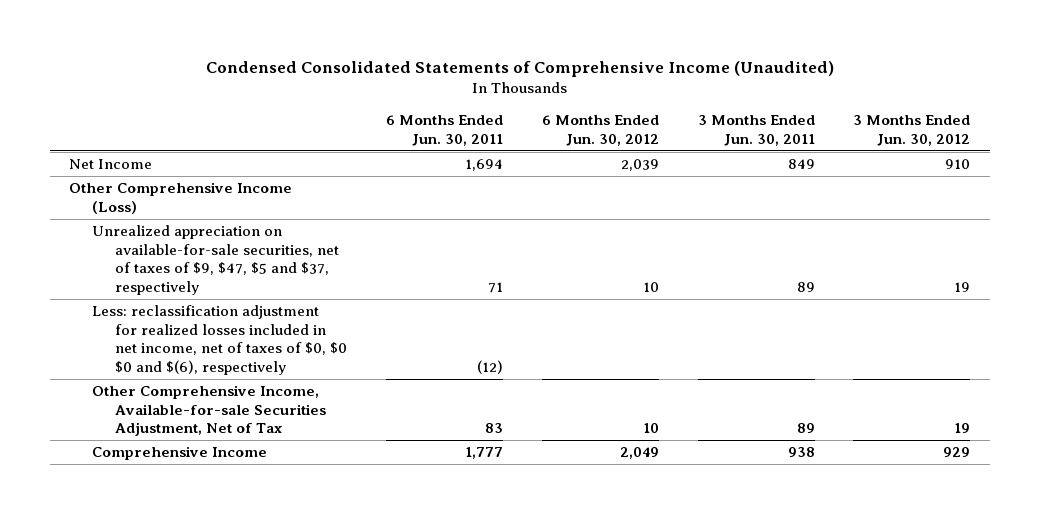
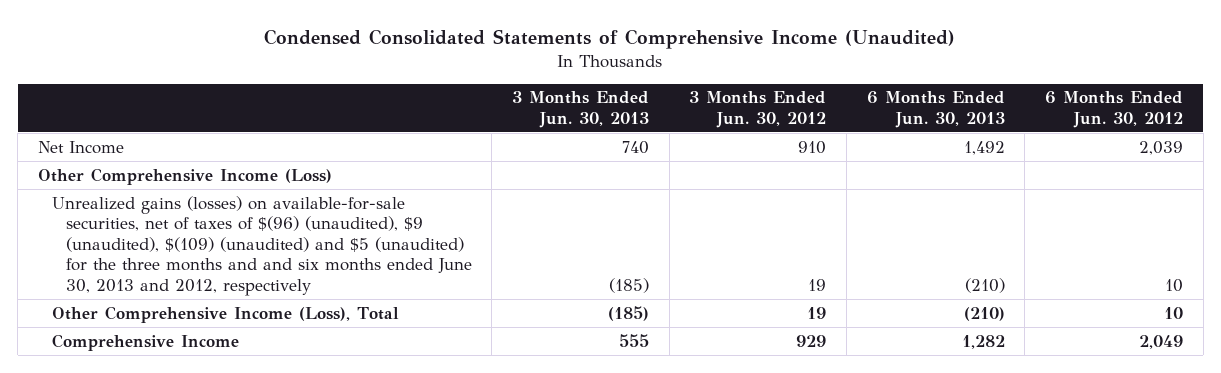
[385,115,503,146] 6 Months Ended Jun. 30, 2011 -> none
[697,115,815,146] 3 Months Ended Jun. 30, 2011 -> none
none -> [511,91,649,128] 3 Months Ended Jun. 30, 2013
none -> [866,91,1005,128] 6 Months Ended Jun. 30, 2013
[92,305,347,375] Less: reclassification adjustment for realized losses included in net income, net of taxes of $0, $0 $0 and $(6), respectively -> none
[92,225,339,295] Unrealized appreciation on available-for-sale securities, net of taxes of $9, $47, $5 and $37, respectively -> [51,195,472,296] Unrealized gains (losses) on available-for-sale securities, net of taxes of $(96) (unaudited), $9 (unaudited), $(109) (unaudited) and $5 (unaudited) for the three months and and six months ended June 30, 2013 and 2012, respectively
[92,385,326,437] Other Comprehensive Income, Available-for-sale Securities Adjustment, Net of Tax -> [51,305,399,323] Other Comprehensive Income (Loss), Total

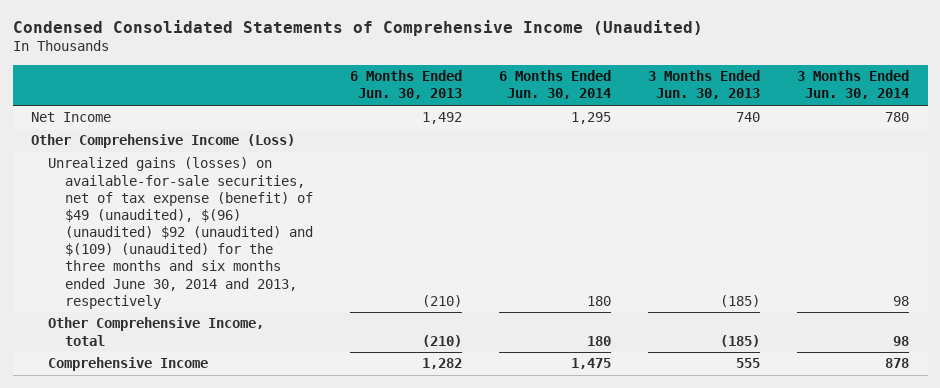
[689,91,827,128] 3 Months Ended Jun. 30, 2012 -> none
[1044,91,1183,128] 6 Months Ended Jun. 30, 2012 -> none
none -> [498,70,611,100] 6 Months Ended Jun. 30, 2014
none -> [797,70,910,100] 3 Months Ended Jun. 30, 2014
[51,195,472,296] Unrealized gains (losses) on available-for-sale securities, net of taxes of $(96) (unaudited), $9 (unaudited), $(109) (unaudited) and $5 (unaudited) for the three months and and six months ended June 30, 2013 and 2012, respectively -> [47,157,313,309] Unrealized gains (losses) on available-for-sale securities, net of tax expense (benefit) of $49 (unaudited), $(96) (unaudited) $92 (unaudited) and $(109) (unaudited) for the three months and six months ended June 30, 2014 and 2013, respectively
[51,305,399,323] Other Comprehensive Income (Loss), Total -> [47,317,264,346] Other Comprehensive Income, total

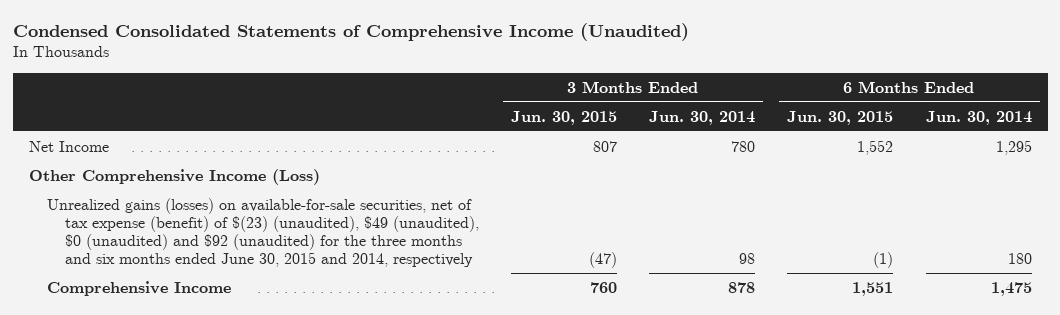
[349,70,462,100] 6 Months Ended Jun. 30, 2013 -> none
[648,70,761,100] 3 Months Ended Jun. 30, 2013 -> none
none -> [511,110,618,125] Jun. 30, 2015
none -> [787,110,894,125] Jun. 30, 2015
[47,317,264,346] Other Comprehensive Income, total -> none
[47,157,313,309] Unrealized gains (losses) on available-for-sale securities, net of tax expense (benefit) of $49 (unaudited), $(96) (unaudited) $92 (unaudited) and $(109) (unaudited) for the three months and six months ended June 30, 2014 and 2013, respectively -> [46,197,480,268] Unrealized gains (losses) on available-for-sale securities, net of tax expense (benefit) of $(23) (unaudited), $49 (unaudited), $0 (unaudited) and $92 (unaudited) for the three months and six months ended June 30, 2015 and 2014, respectively

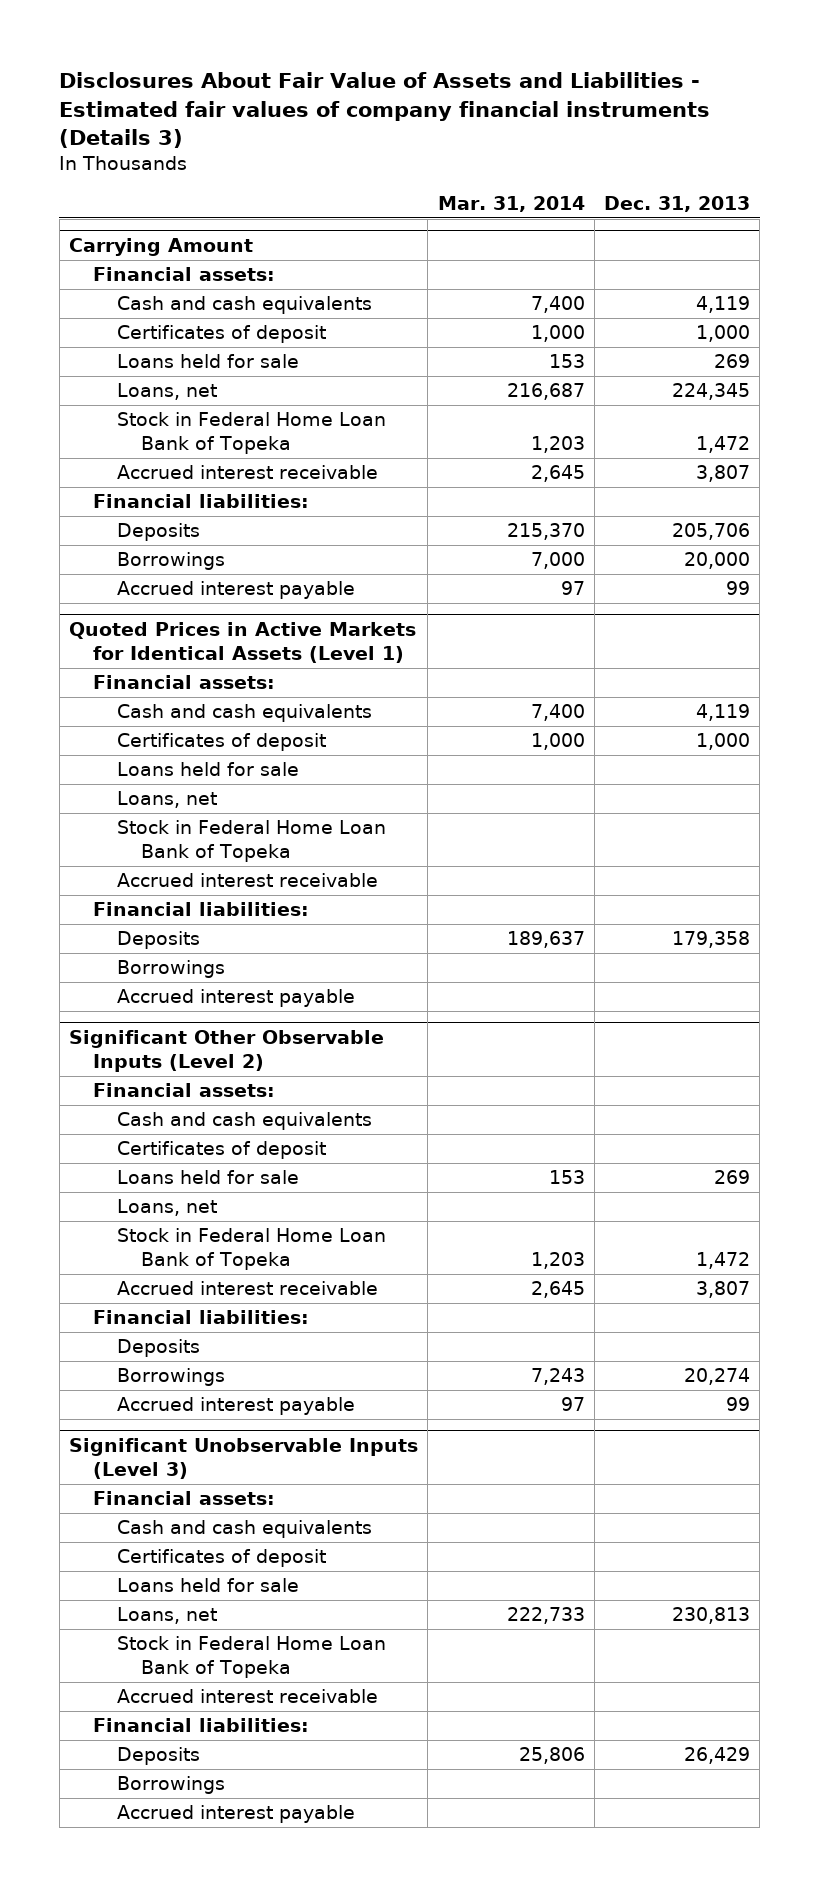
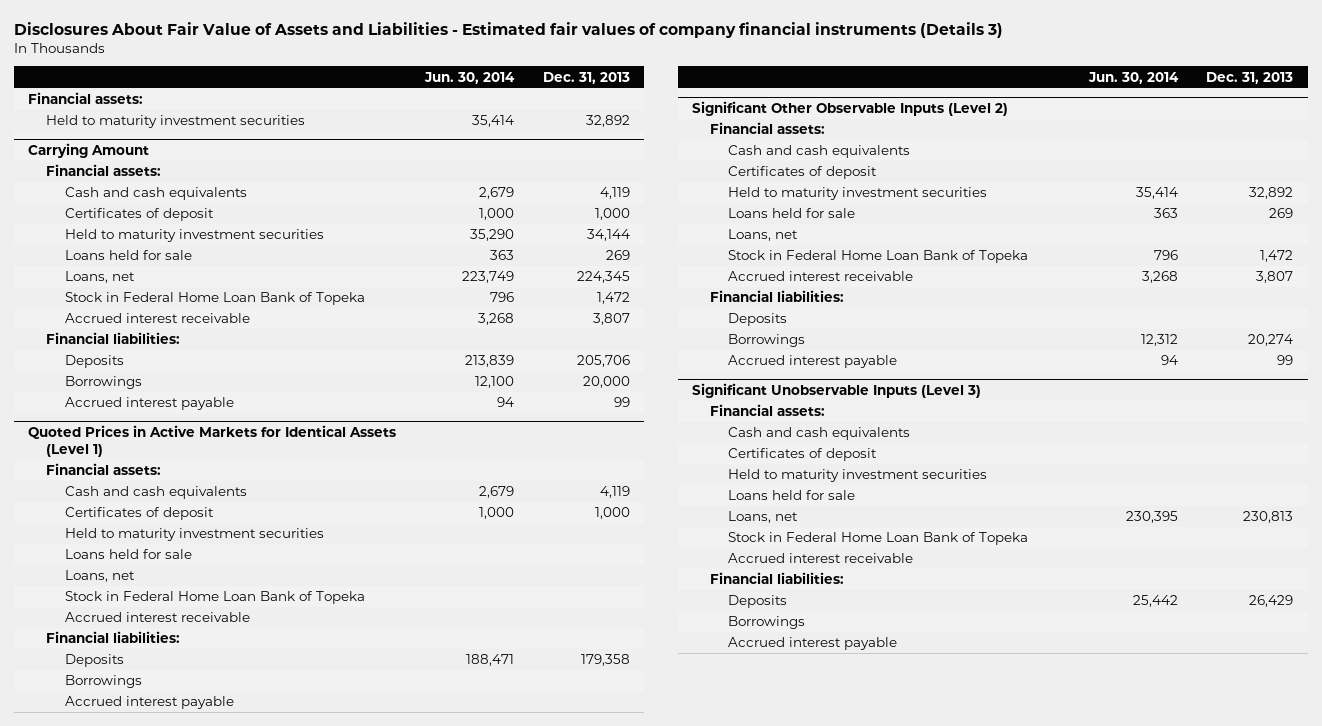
[437,196,585,213] Mar. 31, 2014 -> none
none -> [424,71,516,84] Jun. 30, 2014
none -> [28,92,144,105] Financial assets:
none -> [46,115,306,129] Held to maturity investment securities
none -> [64,229,324,243] Held to maturity investment securities
none -> [64,528,324,542] Held to maturity investment securities
none -> [728,187,988,201] Held to maturity investment securities
none -> [728,469,988,483] Held to maturity investment securities

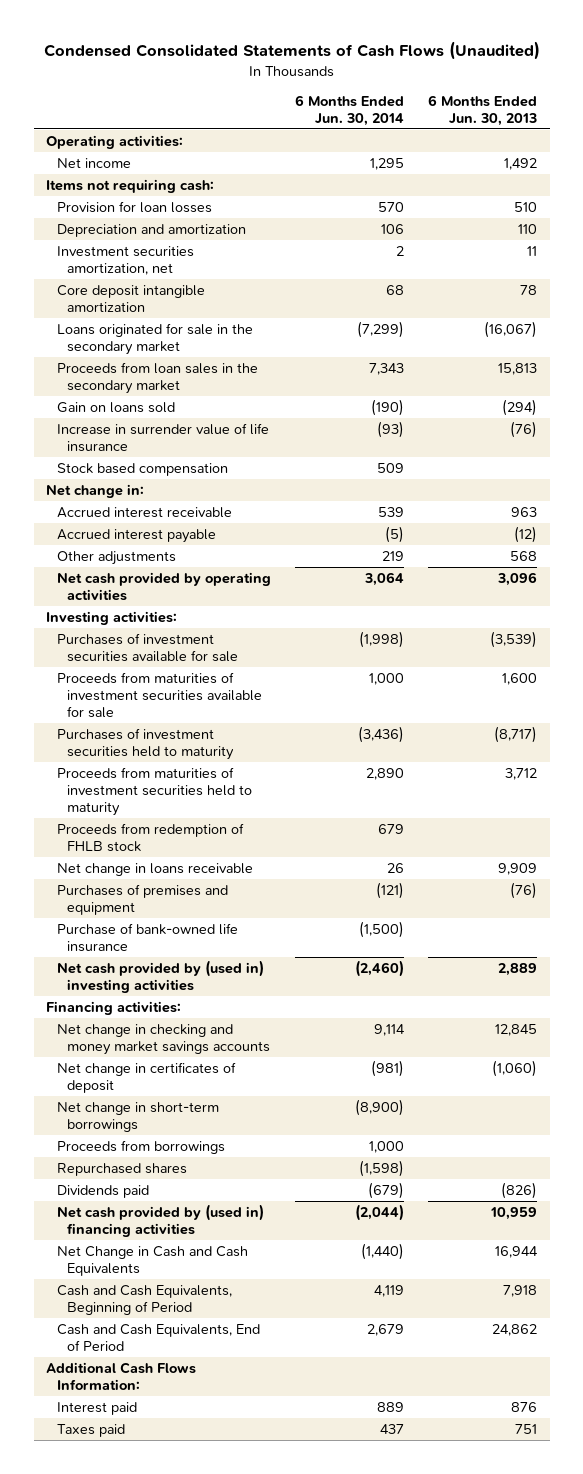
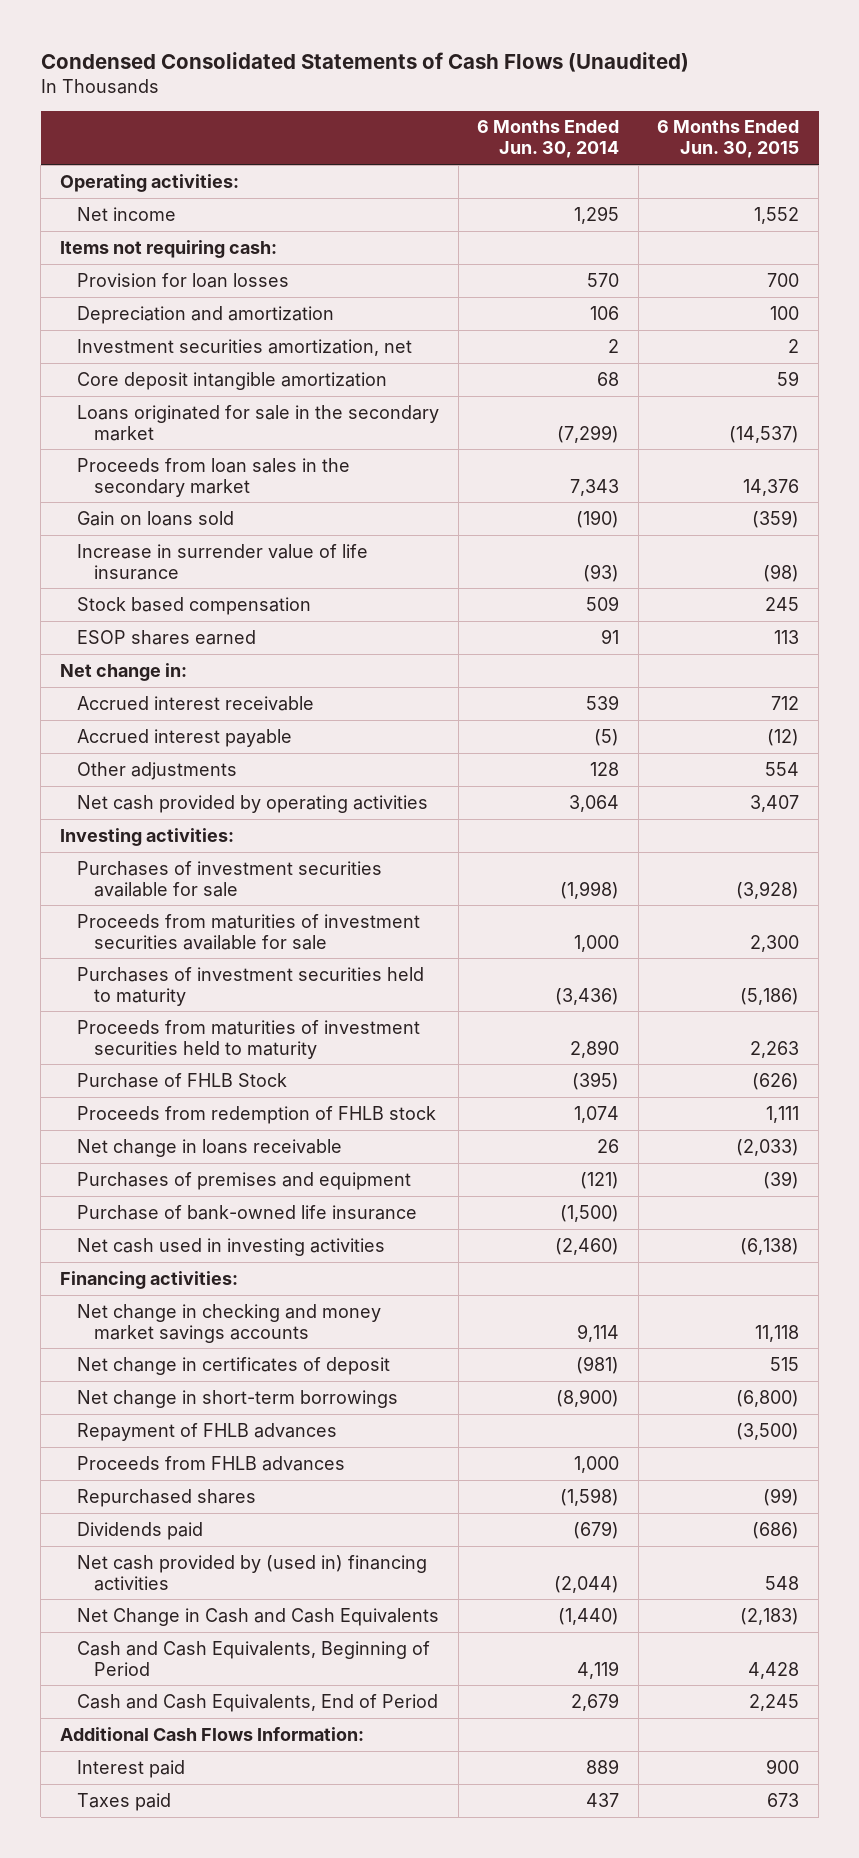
[428,94,538,126] 6 Months Ended Jun. 30, 2013 -> none
none -> [657,120,800,159] 6 Months Ended Jun. 30, 2015
none -> [76,629,256,645] ESOP shares earned
[382,550,405,561] 219 -> [590,761,620,776] 128
none -> [76,1072,287,1088] Purchase of FHLB Stock
[378,823,405,834] 679 -> [574,1105,620,1123] 1,074
[56,959,264,993] Net cash provided by (used in) investing activities -> [76,1237,385,1256] Net cash used in investing activities
[56,1139,225,1154] Proceeds from borrowings -> none
none -> [76,1422,337,1441] Repayment of FHLB advances
none -> [76,1455,345,1471] Proceeds from FHLB advances

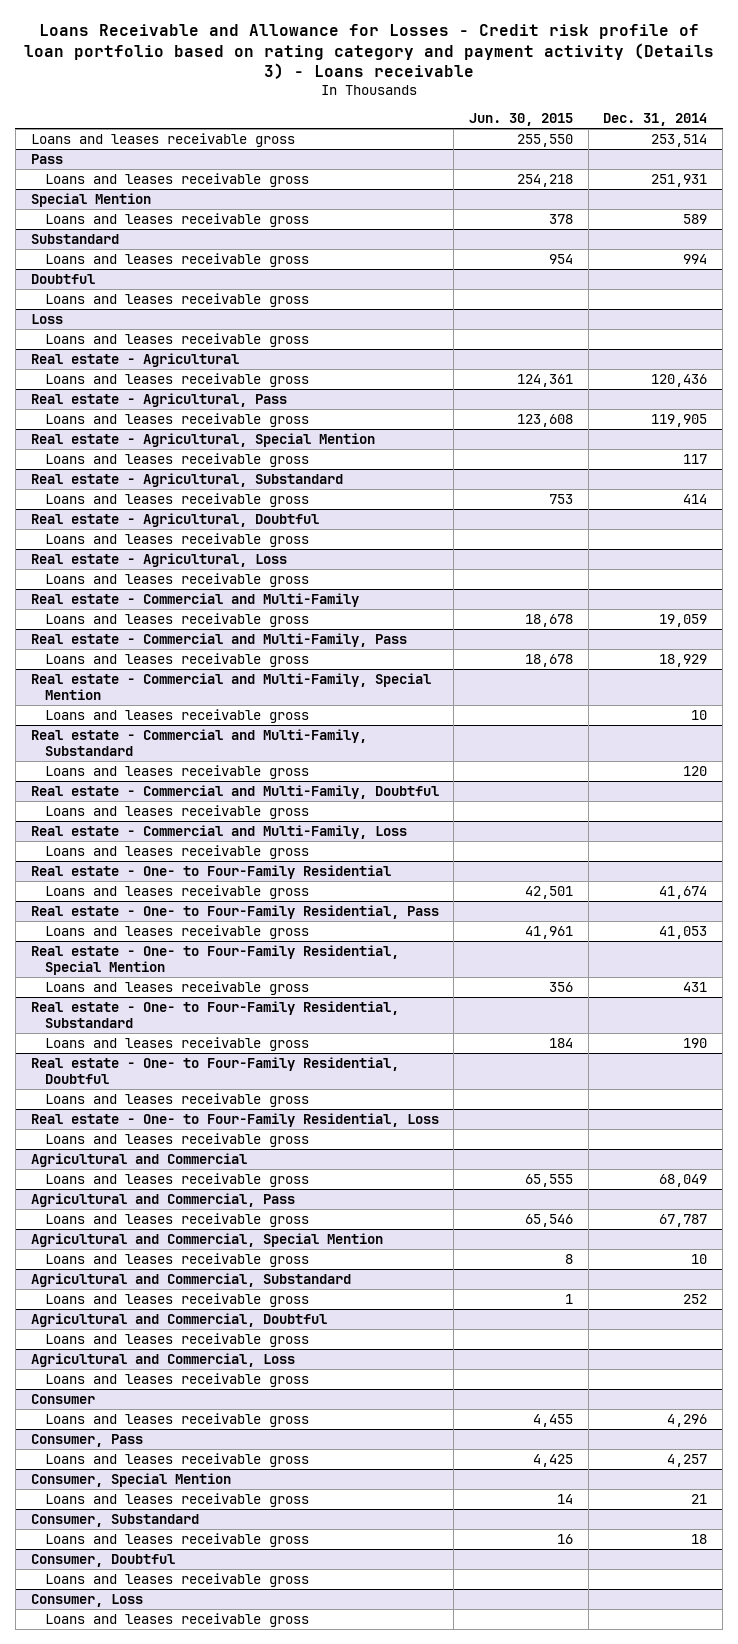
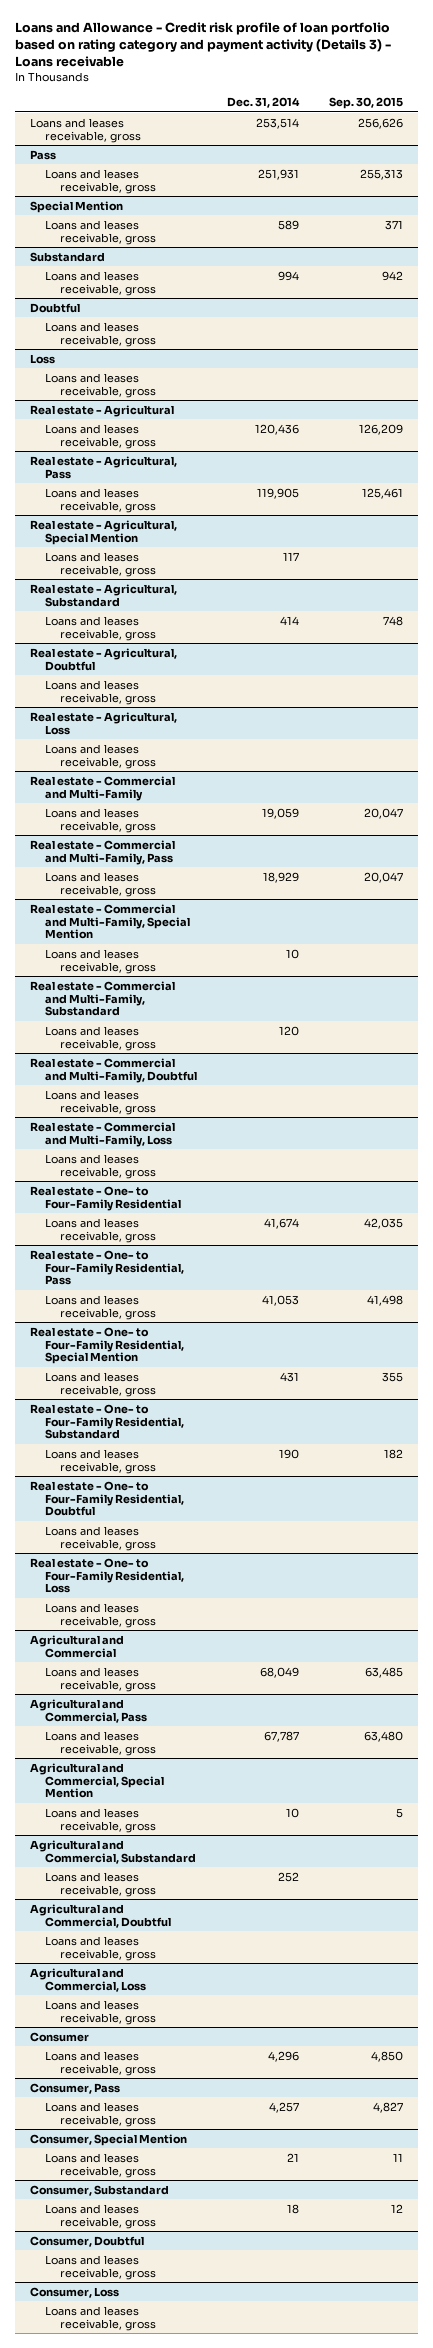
[23,24,714,80] Loans Receivable and Allowance for Losses - Credit risk profile of loan portfolio based on rating category and payment activity (Details 3) - Loans receivable -> [14,21,391,68] Loans and Allowance - Credit risk profile of loan portfolio based on rating category and payment activity (Details 3) - Loans receivable
[468,113,573,127] Jun. 30, 2015 -> none
none -> [329,96,404,109] Sep. 30, 2015
[30,132,295,147] Loans and leases receivable gross -> [29,117,141,143] Loans and leases receivable, gross
[45,172,310,187] Loans and leases receivable gross -> [44,168,156,194] Loans and leases receivable, gross
[45,212,310,227] Loans and leases receivable gross -> [44,219,156,245] Loans and leases receivable, gross
[45,252,310,267] Loans and leases receivable gross -> [44,270,156,296] Loans and leases receivable, gross
[45,292,310,307] Loans and leases receivable gross -> [44,321,156,347] Loans and leases receivable, gross
[45,332,310,347] Loans and leases receivable gross -> [44,372,156,398] Loans and leases receivable, gross
[45,372,310,387] Loans and leases receivable gross -> [44,423,156,449] Loans and leases receivable, gross
[45,412,310,427] Loans and leases receivable gross -> [44,487,156,513] Loans and leases receivable, gross
[45,452,310,467] Loans and leases receivable gross -> [44,551,156,577] Loans and leases receivable, gross
[45,492,310,507] Loans and leases receivable gross -> [44,615,156,641] Loans and leases receivable, gross
[45,532,310,547] Loans and leases receivable gross -> [44,679,156,705] Loans and leases receivable, gross
[45,572,310,587] Loans and leases receivable gross -> [44,743,156,769] Loans and leases receivable, gross
[45,612,310,627] Loans and leases receivable gross -> [44,807,156,833] Loans and leases receivable, gross
[45,652,310,667] Loans and leases receivable gross -> [44,871,156,897] Loans and leases receivable, gross
[45,708,310,723] Loans and leases receivable gross -> [44,948,156,974] Loans and leases receivable, gross
[45,764,310,779] Loans and leases receivable gross -> [44,1025,156,1051] Loans and leases receivable, gross
[45,804,310,819] Loans and leases receivable gross -> [44,1089,156,1115] Loans and leases receivable, gross
[45,844,310,859] Loans and leases receivable gross -> [44,1153,156,1179] Loans and leases receivable, gross
[45,884,310,899] Loans and leases receivable gross -> [44,1217,156,1243] Loans and leases receivable, gross
[45,924,310,939] Loans and leases receivable gross -> [44,1294,156,1320] Loans and leases receivable, gross
[45,980,310,995] Loans and leases receivable gross -> [44,1371,156,1397] Loans and leases receivable, gross
[45,1036,310,1051] Loans and leases receivable gross -> [44,1448,156,1474] Loans and leases receivable, gross
[45,1092,310,1107] Loans and leases receivable gross -> [44,1525,156,1551] Loans and leases receivable, gross
[45,1132,310,1147] Loans and leases receivable gross -> [44,1602,156,1628] Loans and leases receivable, gross
[45,1172,310,1187] Loans and leases receivable gross -> [44,1666,156,1692] Loans and leases receivable, gross
[45,1212,310,1227] Loans and leases receivable gross -> [44,1730,156,1756] Loans and leases receivable, gross
[45,1252,310,1267] Loans and leases receivable gross -> [44,1807,156,1833] Loans and leases receivable, gross
[45,1292,310,1307] Loans and leases receivable gross -> [44,1871,156,1897] Loans and leases receivable, gross
[45,1332,310,1347] Loans and leases receivable gross -> [44,1935,156,1961] Loans and leases receivable, gross
[45,1372,310,1387] Loans and leases receivable gross -> [44,1999,156,2025] Loans and leases receivable, gross
[45,1412,310,1427] Loans and leases receivable gross -> [44,2050,156,2076] Loans and leases receivable, gross
[45,1452,310,1467] Loans and leases receivable gross -> [44,2101,156,2127] Loans and leases receivable, gross
[45,1492,310,1507] Loans and leases receivable gross -> [44,2152,156,2178] Loans and leases receivable, gross
[45,1532,310,1547] Loans and leases receivable gross -> [44,2203,156,2229] Loans and leases receivable, gross
[45,1572,310,1587] Loans and leases receivable gross -> [44,2254,156,2280] Loans and leases receivable, gross
[45,1612,310,1627] Loans and leases receivable gross -> [44,2305,156,2331] Loans and leases receivable, gross

